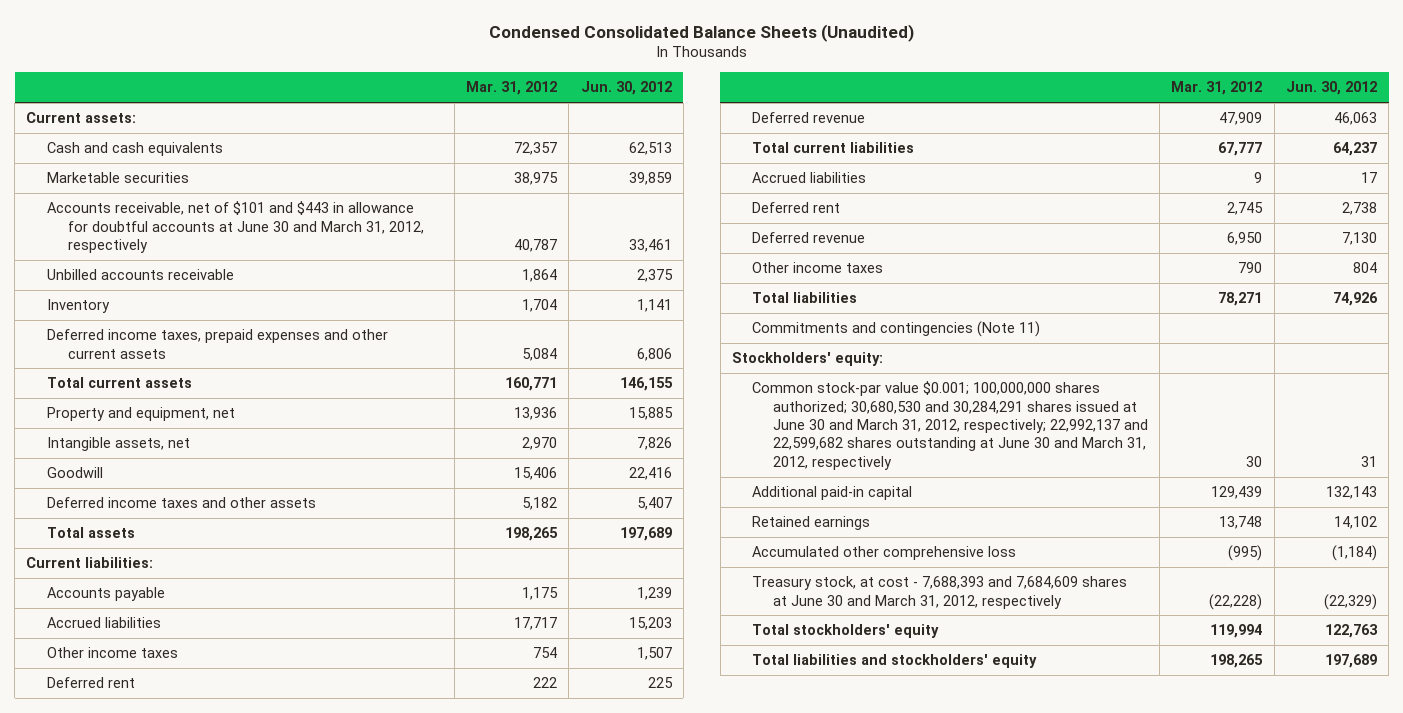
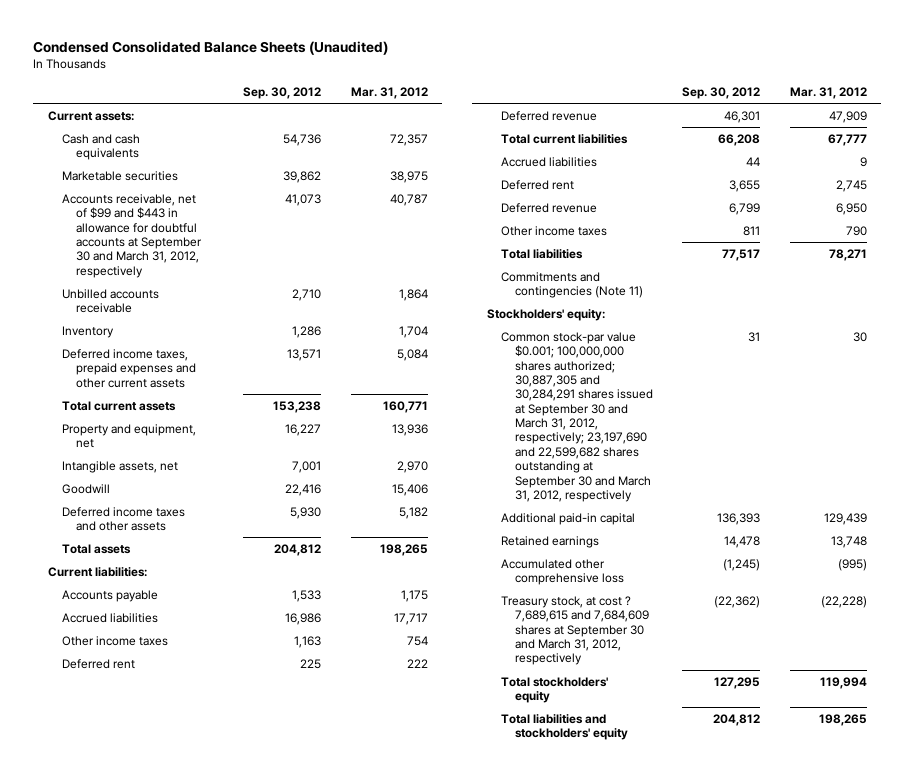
[580,81,672,96] Jun. 30, 2012 -> none
none -> [243,86,322,99] Sep. 30, 2012
[46,201,424,254] Accounts receivable, net of $101 and $443 in allowance for doubtful accounts at June 30 and March 31, 2012, respectively -> [61,193,202,278] Accounts receivable, net of $99 and $443 in allowance for doubtful accounts at September 30 and March 31, 2012, respectively
[752,381,1148,470] Common stock-par value $0.001; 100,000,000 shares authorized; 30,680,530 and 30,284,291 shares issued at June 30 and March 31, 2012, respectively; 22,992,137 and 22,599,682 shares outstanding at June 30 and March 31, 2012, respectively -> [500,331,653,503] Common stock-par value $0.001; 100,000,000 shares authorized; 30,887,305 and 30,284,291 shares issued at September 30 and March 31, 2012, respectively; 23,197,690 and 22,599,682 shares outstanding at September 30 and March 31, 2012, respectively
[752,576,1128,609] Treasury stock, at cost - 7,688,393 and 7,684,609 shares at June 30 and March 31, 2012, respectively -> [500,595,649,666] Treasury stock, at cost ? 7,689,615 and 7,684,609 shares at September 30 and March 31, 2012, respectively

